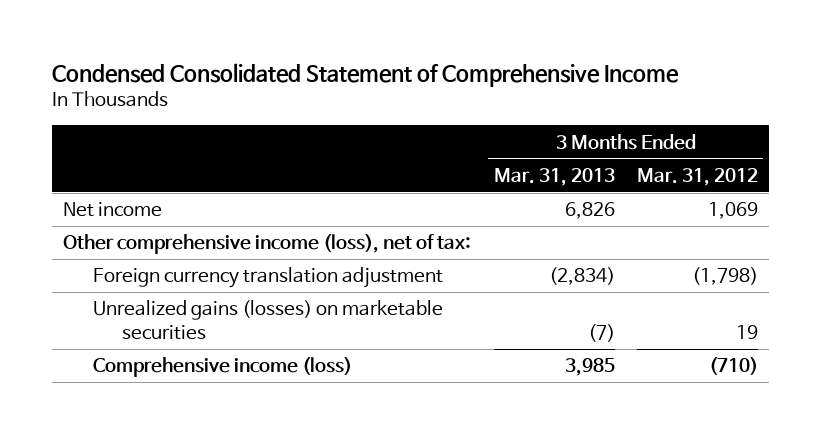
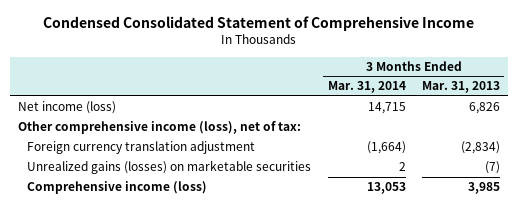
[636,167,758,186] Mar. 31, 2012 -> none
none -> [327,81,406,94] Mar. 31, 2014
[63,202,163,218] Net income -> [17,101,116,115] Net income (loss)

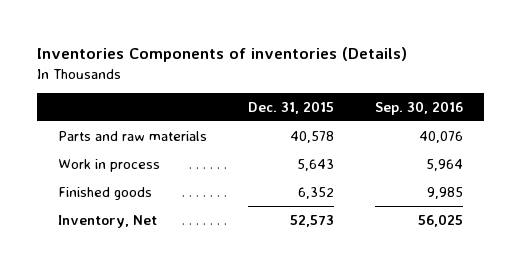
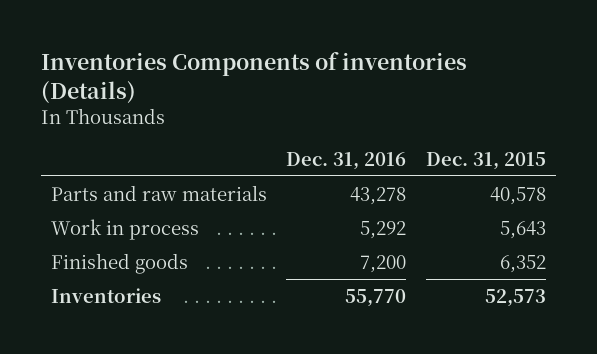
[374,100,463,115] Sep. 30, 2016 -> none
none -> [286,151,407,170] Dec. 31, 2016
[57,214,157,228] Inventory, Net -> [50,287,161,303] Inventories

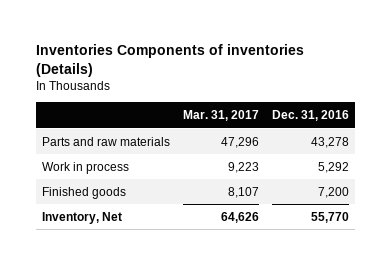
[426,151,547,170] Dec. 31, 2015 -> none
none -> [182,110,259,122] Mar. 31, 2017
[50,287,161,303] Inventories -> [42,211,123,224] Inventory, Net

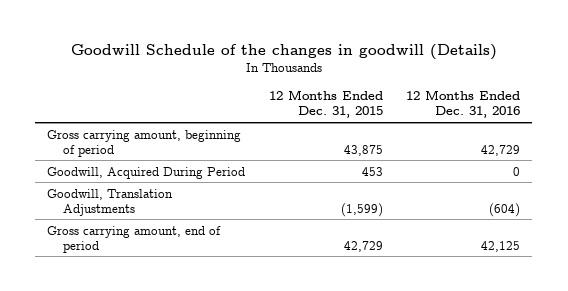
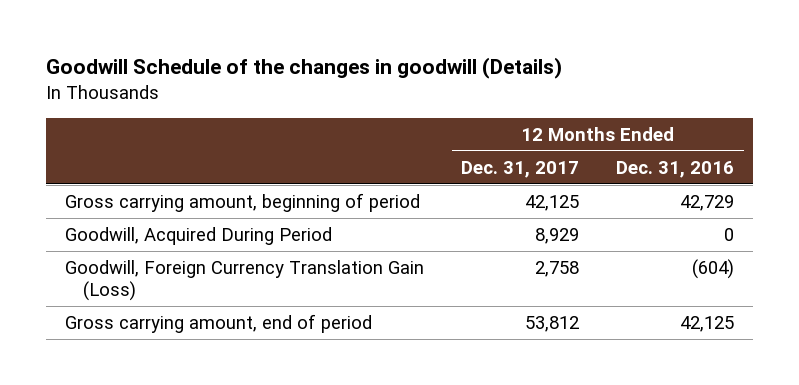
[268,90,383,119] 12 Months Ended Dec. 31, 2015 -> none
none -> [460,160,579,178] Dec. 31, 2017
[47,188,174,216] Goodwill, Translation Adjustments -> none
none -> [64,259,424,301] Goodwill, Foreign Currency Translation Gain (Loss)

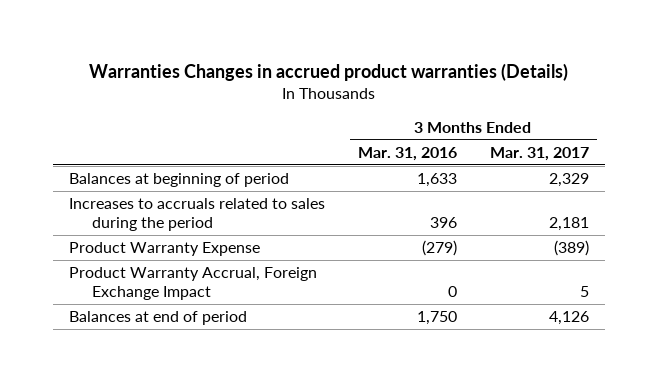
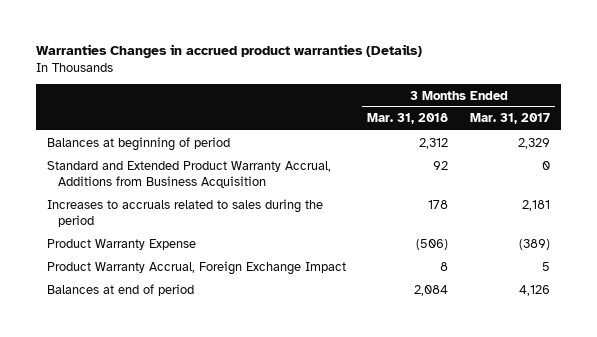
[358,146,458,161] Mar. 31, 2016 -> none
none -> [367,113,449,125] Mar. 31, 2018
none -> [46,160,331,188] Standard and Extended Product Warranty Accrual, Additions from Business Acquisition

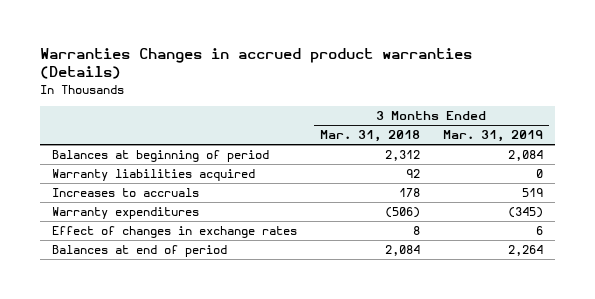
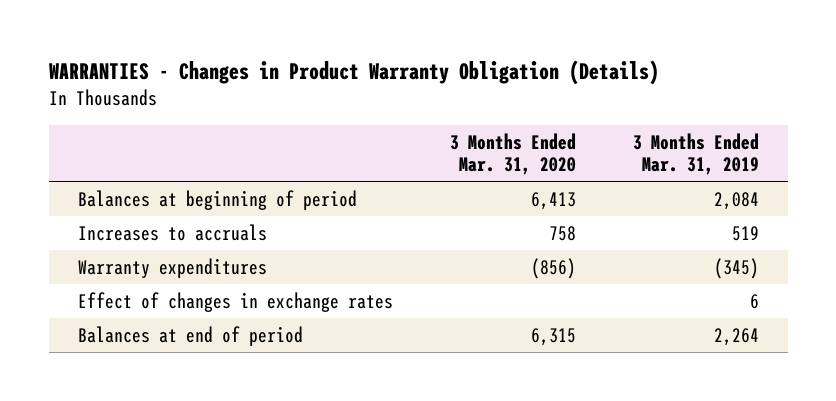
[39,47,472,80] Warranties Changes in accrued product warranties (Details) -> [48,60,659,86] WARRANTIES - Changes in Product Warranty Obligation (Details)
[319,130,420,143] Mar. 31, 2018 -> none
none -> [449,132,576,176] 3 Months Ended Mar. 31, 2020
[51,169,255,182] Warranty liabilities acquired -> none

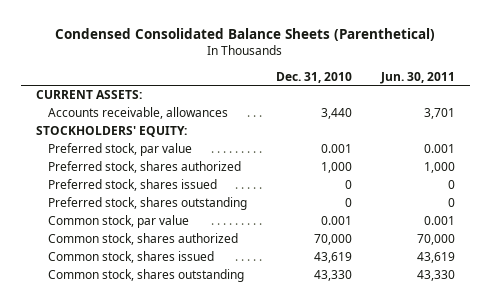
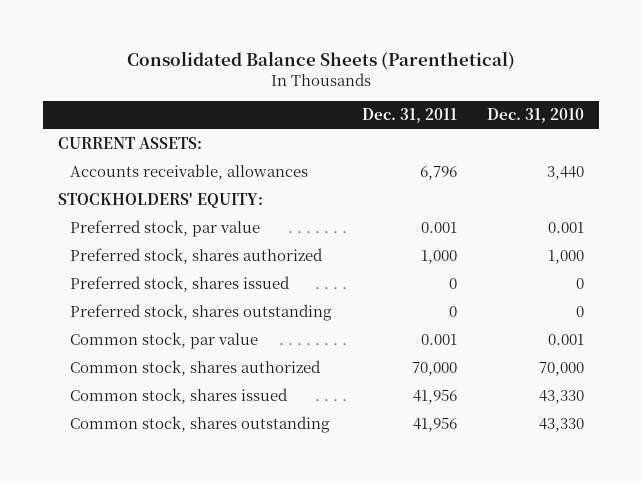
[55,28,436,42] Condensed Consolidated Balance Sheets (Parenthetical) -> [126,50,515,70] Consolidated Balance Sheets (Parenthetical)
[380,71,456,84] Jun. 30, 2011 -> none
none -> [361,108,457,124] Dec. 31, 2011
[314,252,353,264] 43,619 -> [538,390,584,405] 43,330

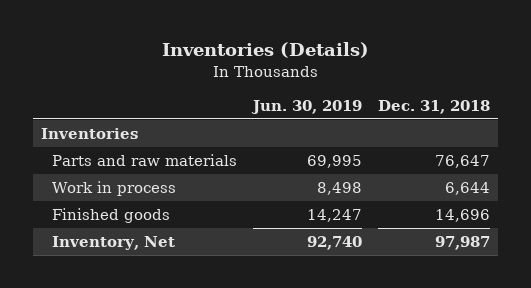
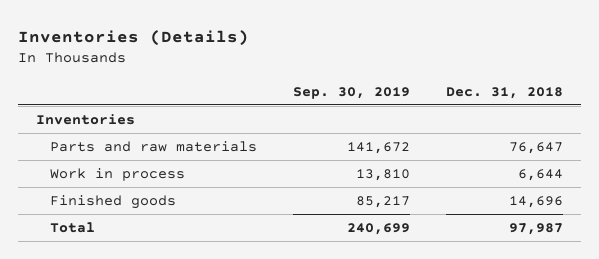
[251,99,363,114] Jun. 30, 2019 -> none
none -> [292,86,410,99] Sep. 30, 2019
[52,235,176,250] Inventory, Net -> [49,222,95,234] Total

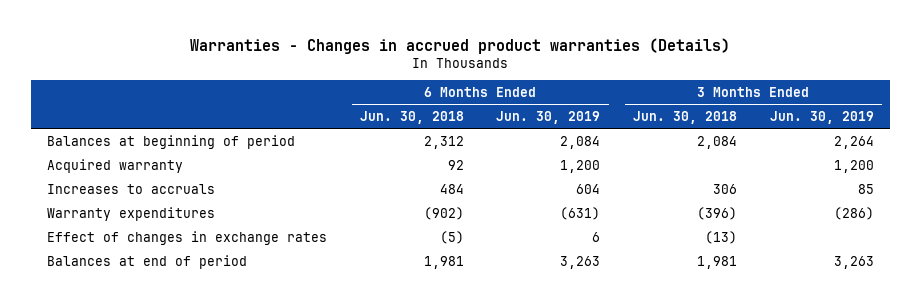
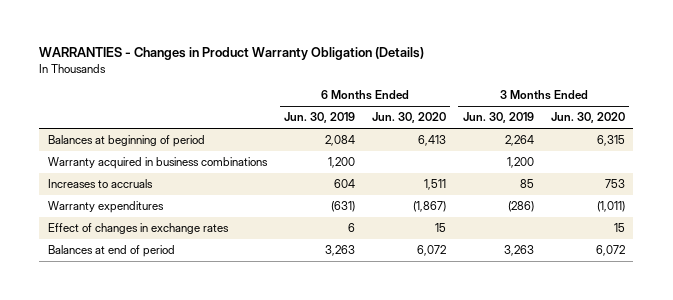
[190,37,731,54] Warranties - Changes in accrued product warranties (Details) -> [39,47,425,61] WARRANTIES - Changes in Product Warranty Obligation (Details)
[359,110,464,124] Jun. 30, 2018 -> none
[632,110,737,124] Jun. 30, 2018 -> none
none -> [371,112,446,124] Jun. 30, 2020
none -> [550,112,625,124] Jun. 30, 2020
[47,158,184,173] Acquired warranty -> [47,157,268,170] Warranty acquired in business combinations

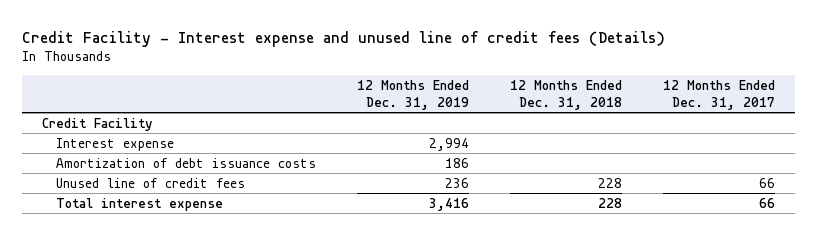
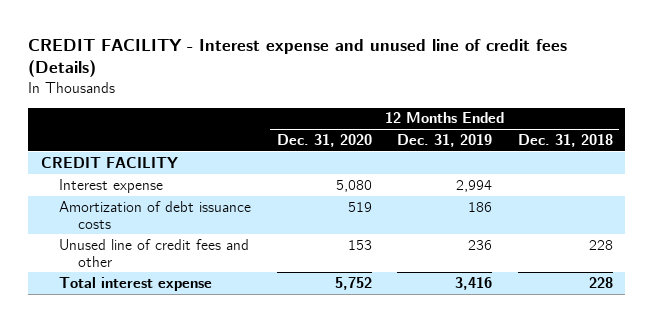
[21,30,665,47] Credit Facility - Interest expense and unused line of credit fees (Details) -> [28,38,568,78] CREDIT FACILITY - Interest expense and unused line of credit fees (Details)
[662,79,775,110] 12 Months Ended Dec. 31, 2017 -> none
none -> [276,133,372,147] Dec. 31, 2020
[41,117,153,131] Credit Facility -> [40,156,178,168] CREDIT FACILITY
[56,177,246,188] Unused line of credit fees -> [59,238,250,267] Unused line of credit fees and other

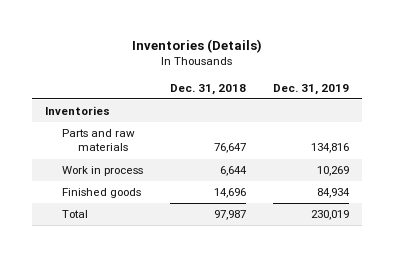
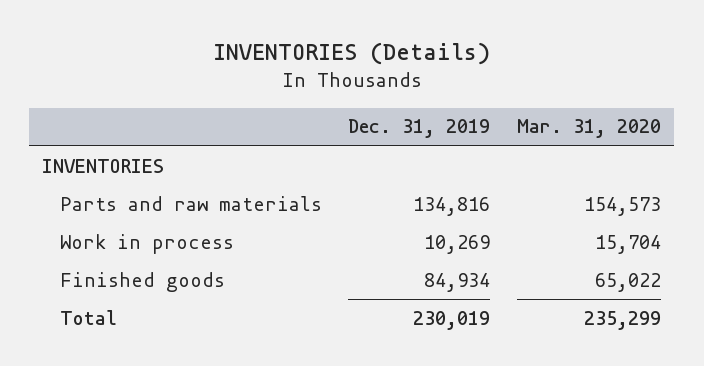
[131,38,262,53] Inventories (Details) -> [212,42,490,66] INVENTORIES (Details)
[169,83,246,95] Dec. 31, 2018 -> none
none -> [517,119,662,139] Mar. 31, 2020
[45,106,111,116] Inventories -> [42,158,165,173] INVENTORIES

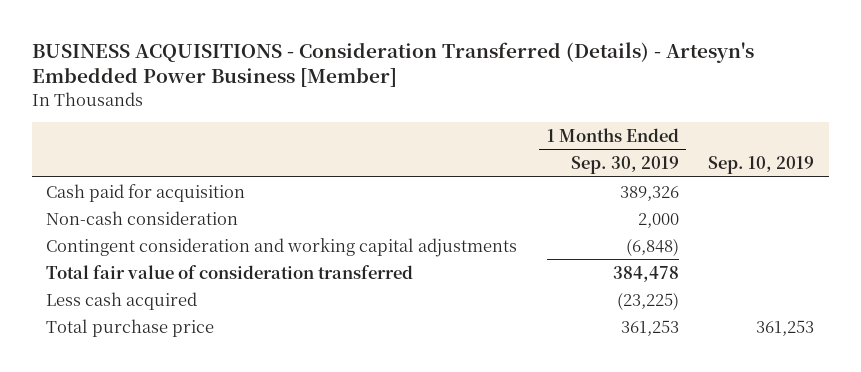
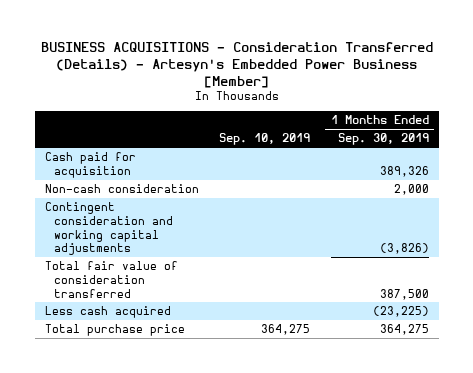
[625,237,679,256] (6,848) -> [379,243,429,255] (3,826)
[612,265,679,282] 384,478 -> [379,288,429,300] 387,500
[620,319,679,336] 361,253 -> [379,324,429,336] 364,275
[756,319,815,336] 361,253 -> [261,324,311,336] 364,275

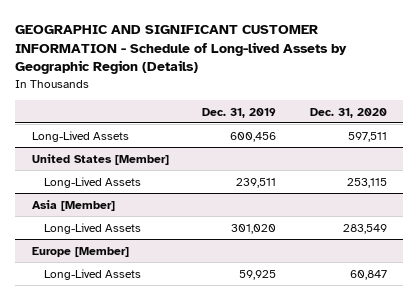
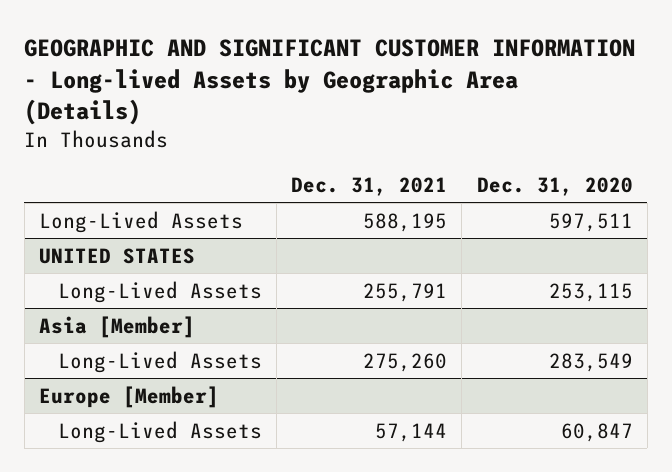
[14,24,347,75] GEOGRAPHIC AND SIGNIFICANT CUSTOMER INFORMATION - Schedule of Long-lived Assets by Geographic Region (Details) -> [24,39,636,126] GEOGRAPHIC AND SIGNIFICANT CUSTOMER INFORMATION - Long-lived Assets by Geographic Area (Details)
[202,107,277,118] Dec. 31, 2019 -> none
none -> [291,177,448,197] Dec. 31, 2021
[31,153,169,165] United States [Member] -> [39,247,196,264] UNITED STATES

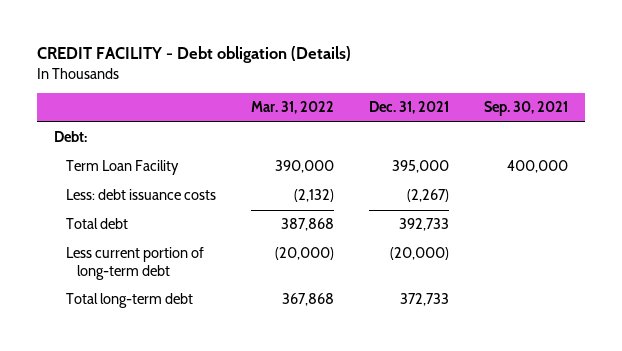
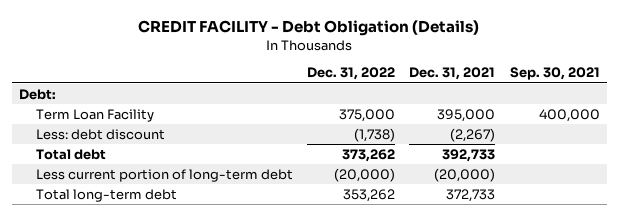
[36,46,351,64] CREDIT FACILITY - Debt obligation (Details) -> [138,20,480,37] CREDIT FACILITY - Debt Obligation (Details)
[250,101,334,115] Mar. 31, 2022 -> none
none -> [307,67,396,81] Dec. 31, 2022
[65,189,216,201] Less: debt issuance costs -> [35,128,165,140] Less: debt discount

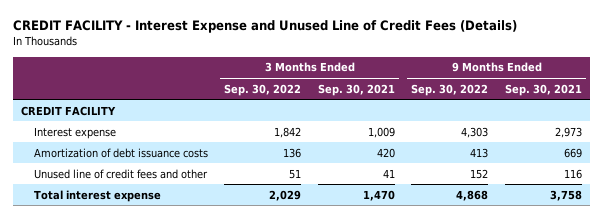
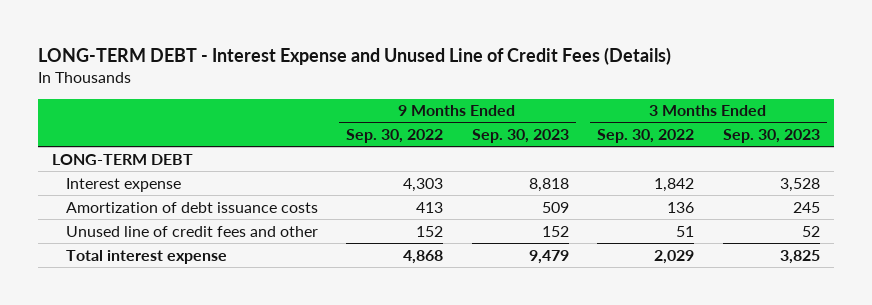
[12,20,517,34] CREDIT FACILITY - Interest Expense and Unused Line of Credit Fees (Details) -> [37,47,671,66] LONG-TERM DEBT - Interest Expense and Unused Line of Credit Fees (Details)
[317,83,395,96] Sep. 30, 2021 -> none
[505,83,583,96] Sep. 30, 2021 -> none
none -> [471,128,569,143] Sep. 30, 2023
none -> [722,128,820,143] Sep. 30, 2023
[21,105,117,116] CREDIT FACILITY -> [52,153,194,165] LONG-TERM DEBT

